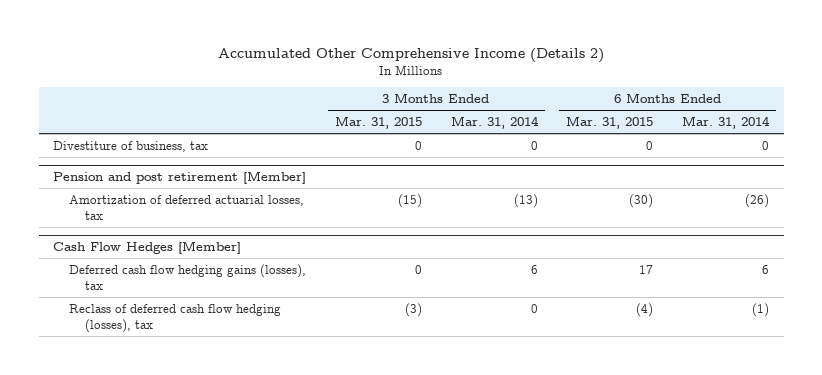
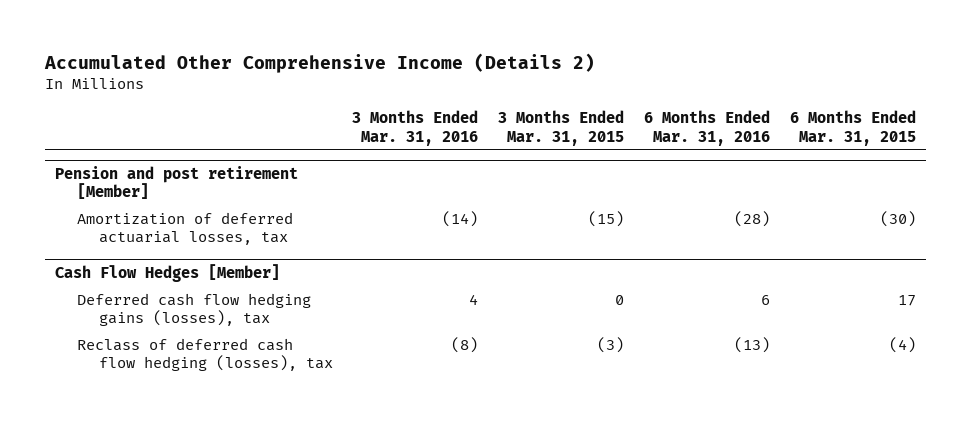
[450,115,539,129] Mar. 31, 2014 -> none
[682,115,771,129] Mar. 31, 2014 -> none
none -> [352,110,479,146] 3 Months Ended Mar. 31, 2016
none -> [644,110,771,146] 6 Months Ended Mar. 31, 2016
[53,140,209,152] Divestiture of business, tax -> none

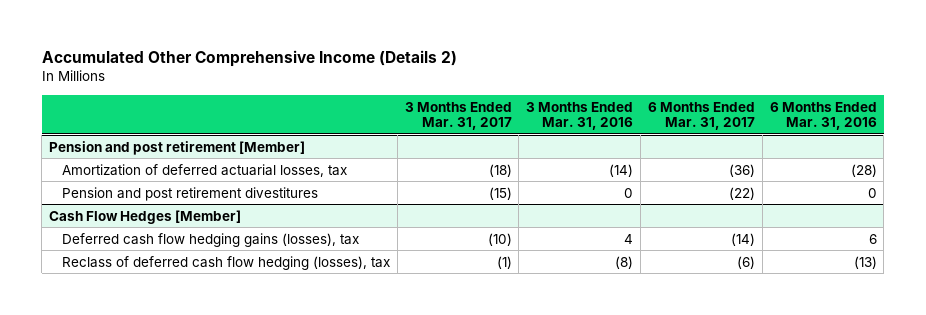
[498,110,625,146] 3 Months Ended Mar. 31, 2015 -> none
[790,110,917,146] 6 Months Ended Mar. 31, 2015 -> none
none -> [404,101,512,131] 3 Months Ended Mar. 31, 2017
none -> [647,101,755,131] 6 Months Ended Mar. 31, 2017
none -> [61,186,318,201] Pension and post retirement divestitures

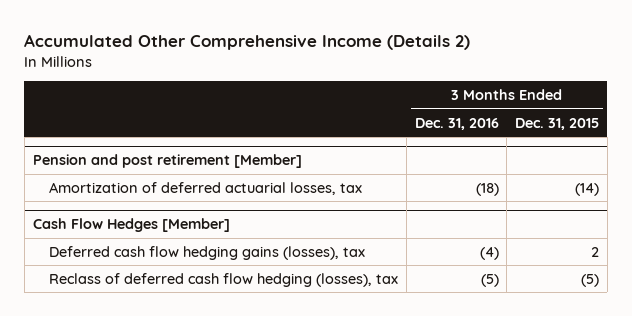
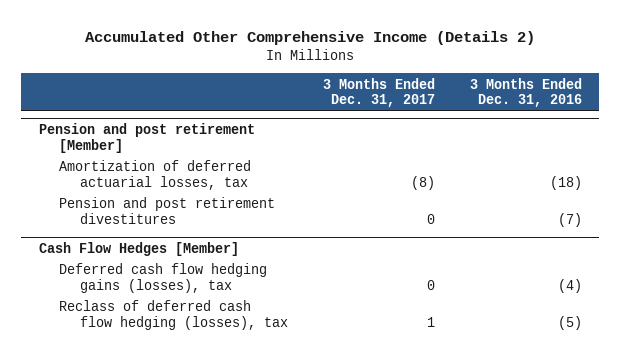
[515,117,600,130] Dec. 31, 2015 -> none
none -> [322,77,435,108] 3 Months Ended Dec. 31, 2017
none -> [59,197,276,224] Pension and post retirement divestitures

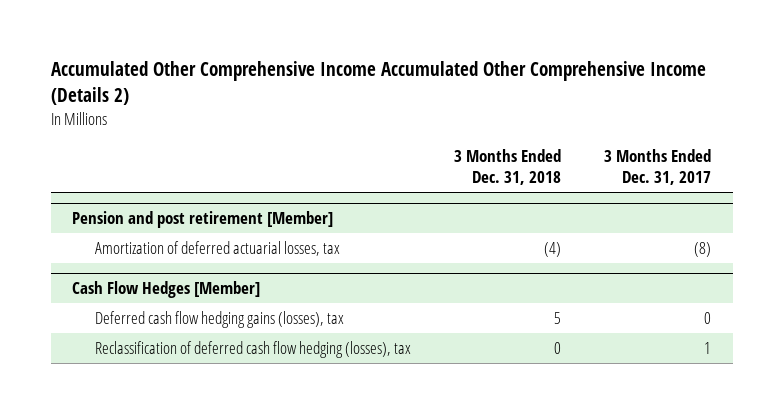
[85,31,536,46] Accumulated Other Comprehensive Income (Details 2) -> [50,61,706,106] Accumulated Other Comprehensive Income Accumulated Other Comprehensive Income (Details 2)
[469,77,582,108] 3 Months Ended Dec. 31, 2016 -> none
none -> [454,149,562,186] 3 Months Ended Dec. 31, 2018
[59,197,276,224] Pension and post retirement divestitures -> none
[59,300,289,330] Reclass of deferred cash flow hedging (losses), tax -> [95,340,412,358] Reclassification of deferred cash flow hedging (losses), tax

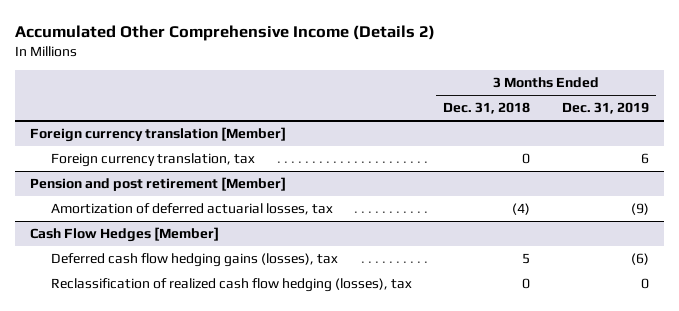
[50,61,706,106] Accumulated Other Comprehensive Income Accumulated Other Comprehensive Income (Details 2) -> [14,24,435,41] Accumulated Other Comprehensive Income (Details 2)
[604,149,712,186] 3 Months Ended Dec. 31, 2017 -> none
none -> [561,102,649,115] Dec. 31, 2019
none -> [30,127,287,143] Foreign currency translation [Member]
none -> [51,153,256,168] Foreign currency translation, tax
[95,340,412,358] Reclassification of deferred cash flow hedging (losses), tax -> [51,278,413,293] Reclassification of realized cash flow hedging (losses), tax

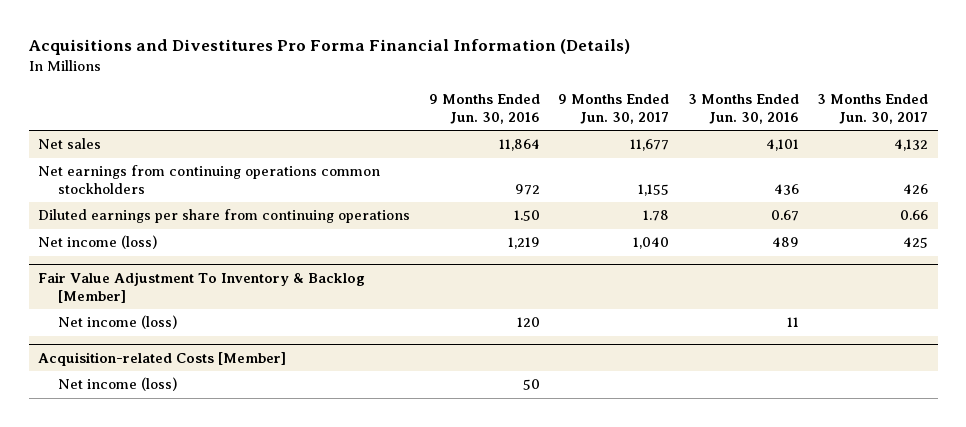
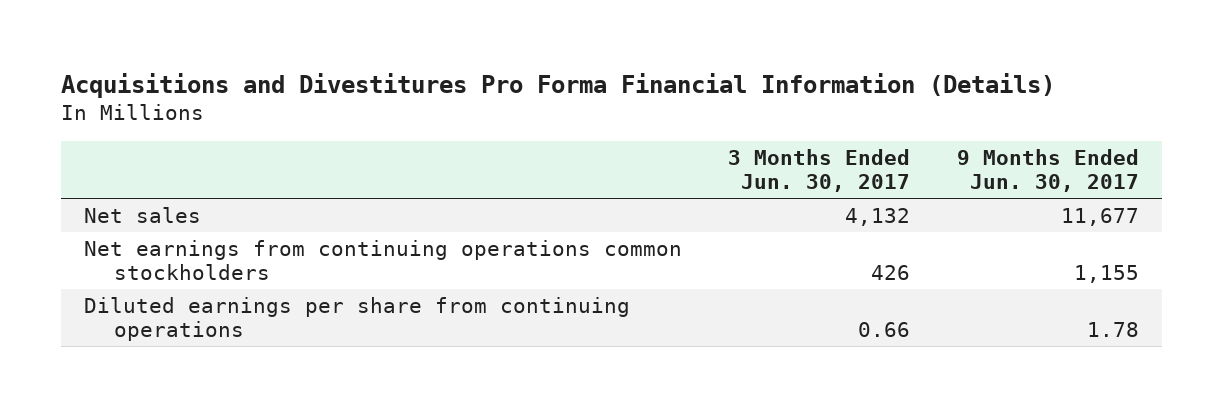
[428,94,540,124] 9 Months Ended Jun. 30, 2016 -> none
[687,94,799,124] 3 Months Ended Jun. 30, 2016 -> none
[37,235,157,250] Net income (loss) -> none
[37,272,365,303] Fair Value Adjustment To Inventory & Backlog [Member] -> none
[58,315,178,330] Net income (loss) -> none
[37,352,286,367] Acquisition-related Costs [Member] -> none
[58,377,178,392] Net income (loss) -> none

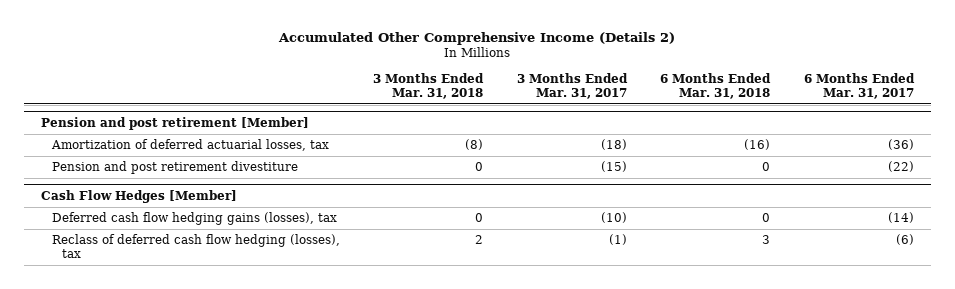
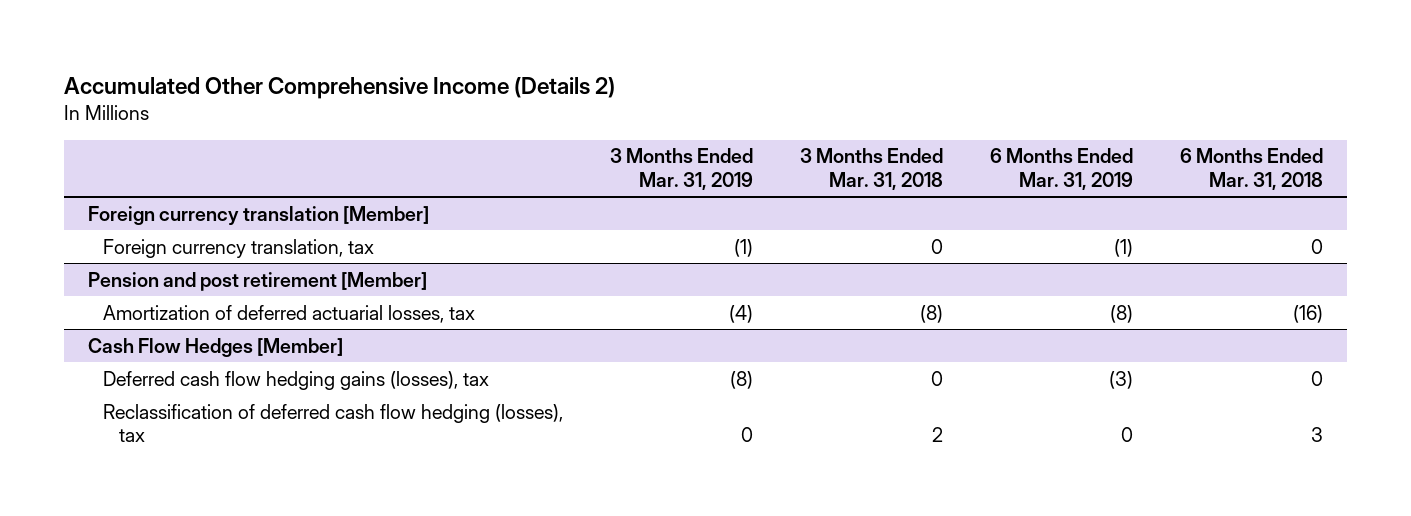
[516,73,628,100] 3 Months Ended Mar. 31, 2017 -> none
[803,73,915,100] 6 Months Ended Mar. 31, 2017 -> none
none -> [610,148,754,190] 3 Months Ended Mar. 31, 2019
none -> [990,148,1134,190] 6 Months Ended Mar. 31, 2019
none -> [87,205,429,225] Foreign currency translation [Member]
none -> [103,238,375,258] Foreign currency translation, tax
[51,161,298,175] Pension and post retirement divestiture -> none
[51,234,340,258] Reclass of deferred cash flow hedging (losses), tax -> [103,403,564,443] Reclassification of deferred cash flow hedging (losses), tax

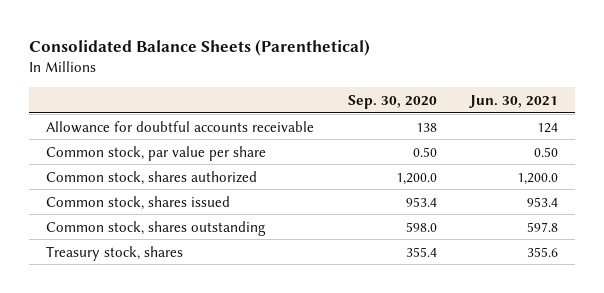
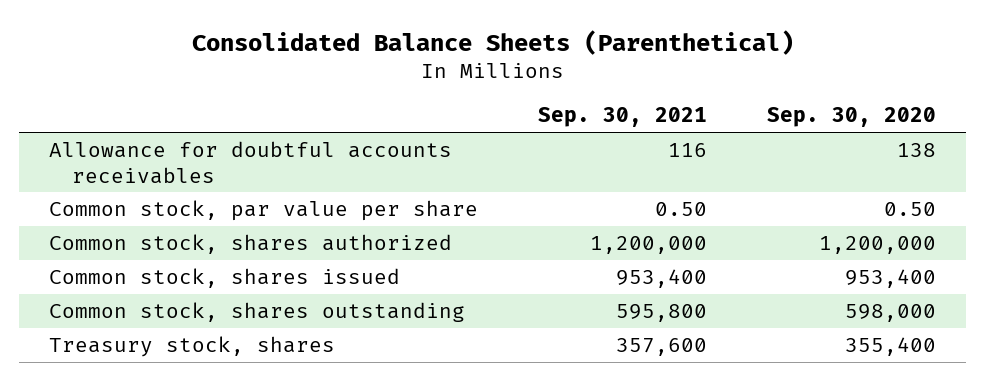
[469,94,559,108] Jun. 30, 2021 -> none
none -> [538,107,708,128] Sep. 30, 2021
[46,120,315,133] Allowance for doubtful accounts receivable -> [49,141,453,184] Allowance for doubtful accounts receivables
[395,172,437,185] 1,200.0 -> [819,236,937,255] 1,200,000
[405,196,437,207] 953.4 -> [845,269,937,289] 953,400
[405,221,437,232] 598.0 -> [845,304,937,323] 598,000
[405,246,437,257] 355.4 -> [845,337,937,357] 355,400

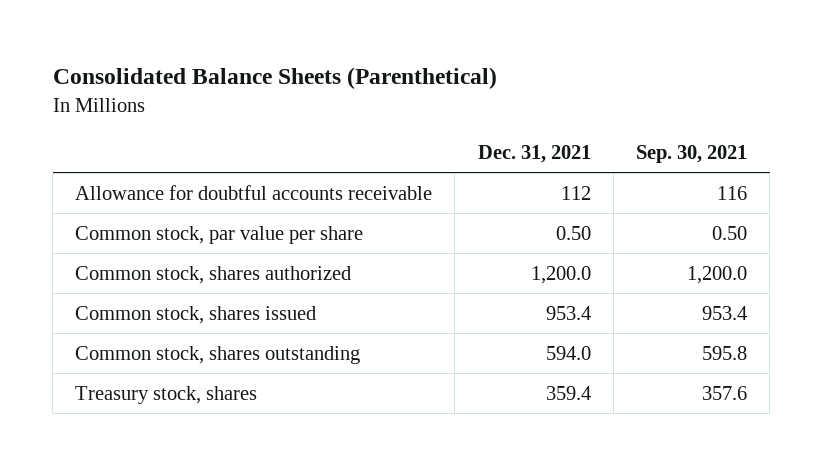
[767,107,937,128] Sep. 30, 2020 -> none
none -> [477,144,591,163] Dec. 31, 2021
[49,141,453,184] Allowance for doubtful accounts receivables -> [75,184,433,200] Allowance for doubtful accounts receivable
[590,236,708,255] 1,200,000 -> [686,265,747,284] 1,200.0
[616,269,708,289] 953,400 -> [701,305,747,320] 953.4
[616,304,708,323] 595,800 -> [701,345,747,360] 595.8
[616,338,708,357] 357,600 -> [701,385,747,400] 357.6

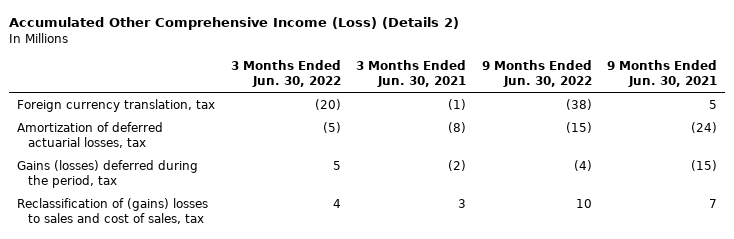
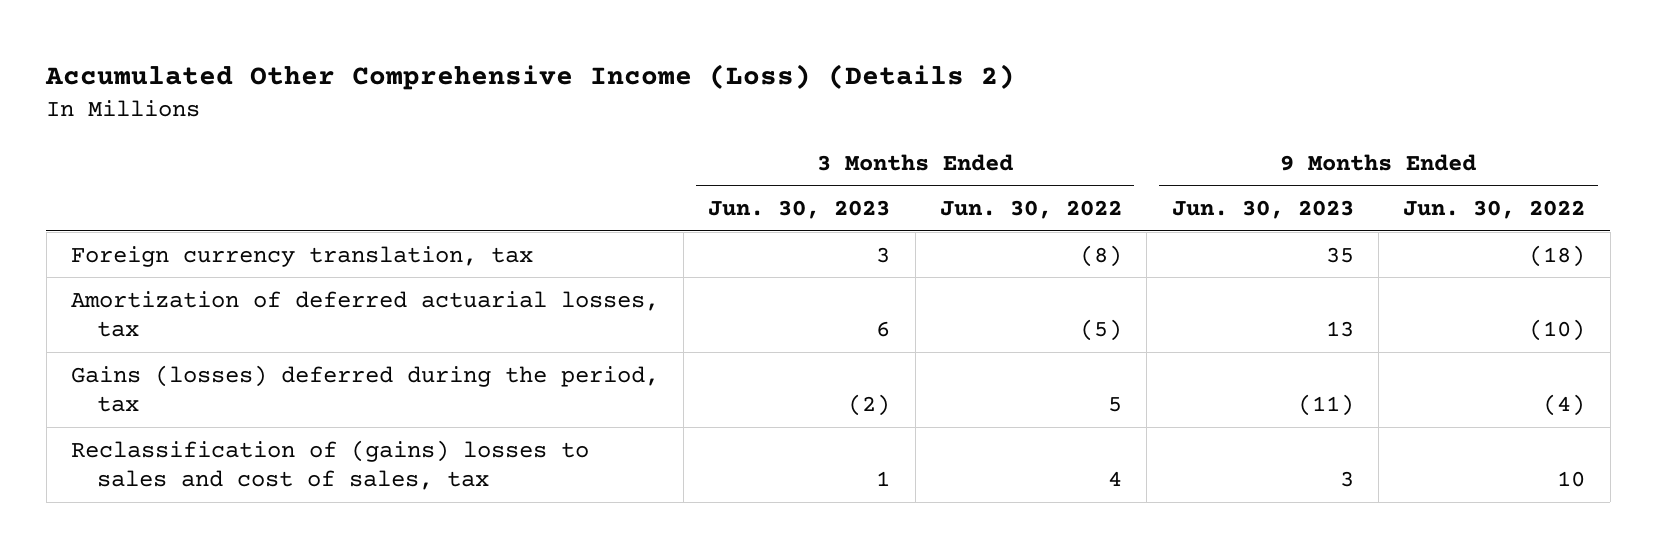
[356,60,467,87] 3 Months Ended Jun. 30, 2021 -> none
[607,60,718,87] 9 Months Ended Jun. 30, 2021 -> none
none -> [708,200,891,220] Jun. 30, 2023
none -> [1171,200,1354,220] Jun. 30, 2023
[314,98,341,110] (20) -> [1080,244,1123,267] (8)
[565,98,592,110] (38) -> [1529,244,1586,267] (18)
[565,121,592,133] (15) -> [1529,319,1586,342] (10)

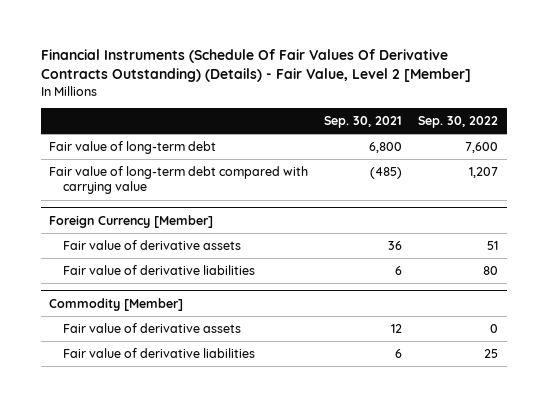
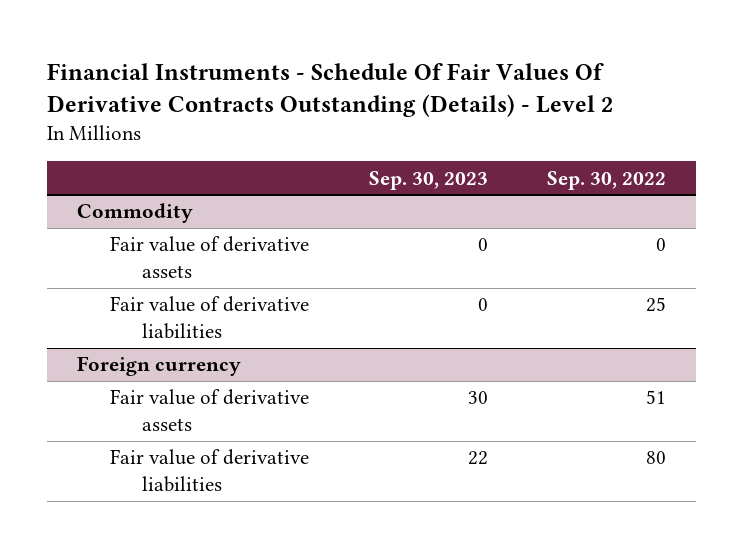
[40,48,471,83] Financial Instruments (Schedule Of Fair Values Of Derivative Contracts Outstanding) (Details) - Fair Value, Level 2 [Member] -> [47,62,614,118] Financial Instruments - Schedule Of Fair Values Of Derivative Contracts Outstanding (Details) - Level 2
[324,115,403,128] Sep. 30, 2021 -> none
none -> [368,170,488,190] Sep. 30, 2023
[48,140,216,154] Fair value of long-term debt -> none
[48,165,308,195] Fair value of long-term debt compared with carrying value -> none
[62,239,241,250] Fair value of derivative assets -> none
[62,264,255,275] Fair value of derivative liabilities -> none
[48,297,183,311] Commodity [Member] -> none
[48,214,213,228] Foreign Currency [Member] -> [77,203,194,224] Commodity
none -> [77,356,242,377] Foreign currency
none -> [109,389,309,432] Fair value of derivative assets
none -> [109,449,309,493] Fair value of derivative liabilities

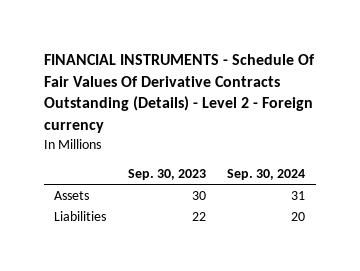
[47,62,614,118] Financial Instruments - Schedule Of Fair Values Of Derivative Contracts Outstanding (Details) - Level 2 -> [43,54,315,134] FINANCIAL INSTRUMENTS - Schedule Of Fair Values Of Derivative Contracts Outstanding (Details) - Level 2 - Foreign currency
[547,170,667,190] Sep. 30, 2022 -> none
none -> [227,169,306,181] Sep. 30, 2024
[77,203,194,224] Commodity -> none
[77,356,242,377] Foreign currency -> none
[109,389,309,432] Fair value of derivative assets -> none
[109,449,309,493] Fair value of derivative liabilities -> none
[109,236,309,279] Fair value of derivative assets -> [54,191,90,201] Assets
[477,238,488,252] 0 -> [191,191,206,201] 30
[109,296,309,340] Fair value of derivative liabilities -> [54,211,107,222] Liabilities
[477,298,488,312] 0 -> [191,212,206,222] 22

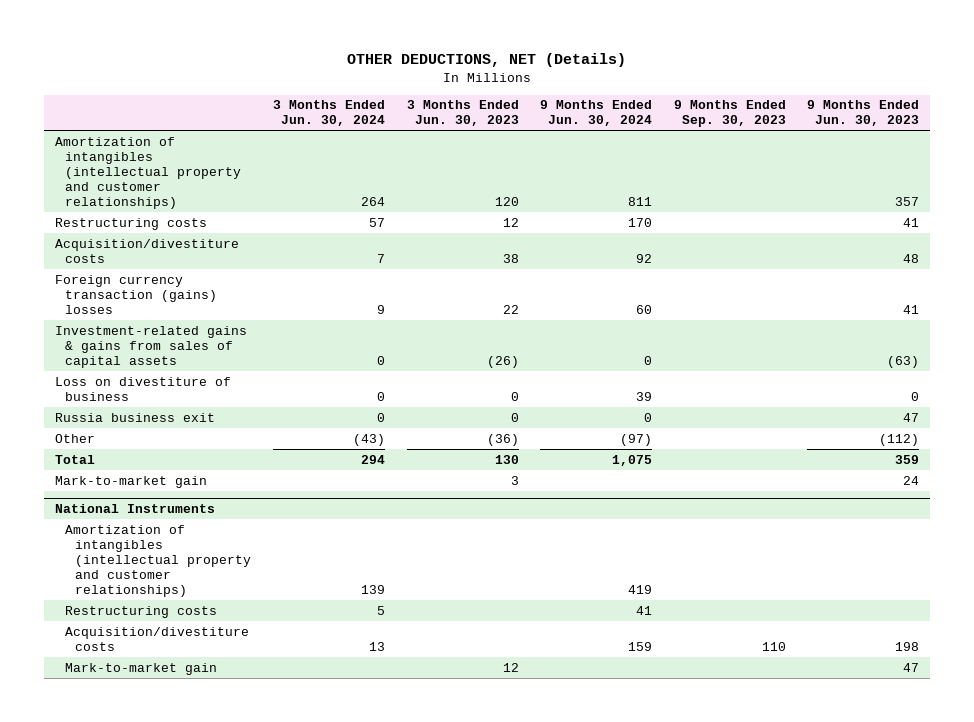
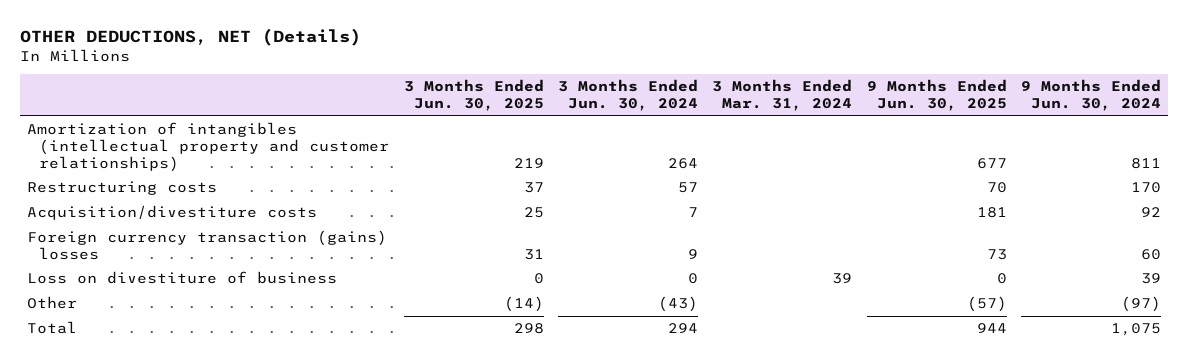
[406,100,519,127] 3 Months Ended Jun. 30, 2023 -> none
[673,100,786,128] 9 Months Ended Sep. 30, 2023 -> none
[807,100,920,127] 9 Months Ended Jun. 30, 2023 -> none
none -> [403,79,544,112] 3 Months Ended Jun. 30, 2025
none -> [712,79,853,112] 3 Months Ended Mar. 31, 2024
none -> [866,79,1007,112] 9 Months Ended Jun. 30, 2025
[54,325,247,368] Investment-related gains & gains from sales of capital assets -> none
[54,412,215,422] Russia business exit -> none
[54,475,207,488] Mark-to-market gain -> none
[54,504,215,514] National Instruments -> none
[65,524,252,597] Amortization of intangibles (intellectual property and customer relationships) -> none
[65,605,218,618] Restructuring costs -> none
[65,626,250,651] Acquisition/divestiture costs -> none
[65,662,218,675] Mark-to-market gain -> none

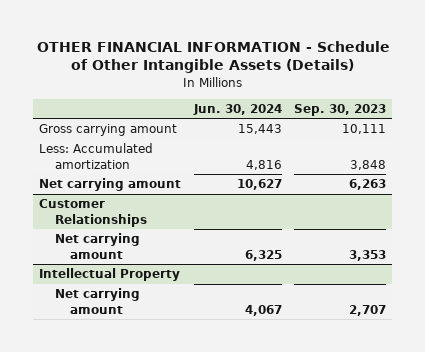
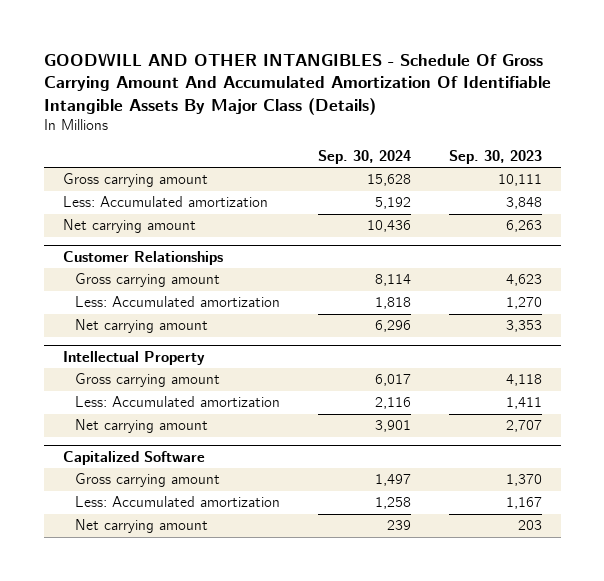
[36,40,390,74] OTHER FINANCIAL INFORMATION - Schedule of Other Intangible Assets (Details) -> [43,53,551,115] GOODWILL AND OTHER INTANGIBLES - Schedule Of Gross Carrying Amount And Accumulated Amortization Of Identifiable Intangible Assets By Major Class (Details)
[192,104,282,116] Jun. 30, 2024 -> none
none -> [317,149,411,164] Sep. 30, 2024
none -> [74,273,220,288] Gross carrying amount
none -> [74,296,280,308] Less: Accumulated amortization
none -> [74,373,220,388] Gross carrying amount
none -> [74,396,280,408] Less: Accumulated amortization
none -> [62,451,205,466] Capitalized Software
none -> [74,473,220,488] Gross carrying amount
none -> [74,496,280,508] Less: Accumulated amortization
none -> [74,519,208,534] Net carrying amount

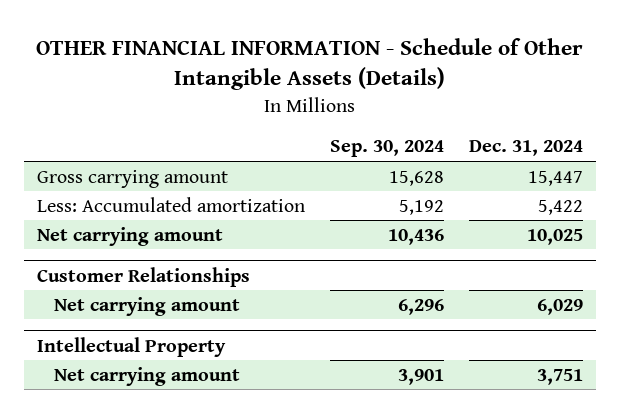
[43,53,551,115] GOODWILL AND OTHER INTANGIBLES - Schedule Of Gross Carrying Amount And Accumulated Amortization Of Identifiable Intangible Assets By Major Class (Details) -> [35,37,583,91] OTHER FINANCIAL INFORMATION - Schedule of Other Intangible Assets (Details)
[448,149,542,164] Sep. 30, 2023 -> none
none -> [468,140,583,157] Dec. 31, 2024
[74,273,220,288] Gross carrying amount -> none
[74,296,280,308] Less: Accumulated amortization -> none
[74,373,220,388] Gross carrying amount -> none
[74,396,280,408] Less: Accumulated amortization -> none
[62,451,205,466] Capitalized Software -> none
[74,473,220,488] Gross carrying amount -> none
[74,496,280,508] Less: Accumulated amortization -> none
[74,519,208,534] Net carrying amount -> none

